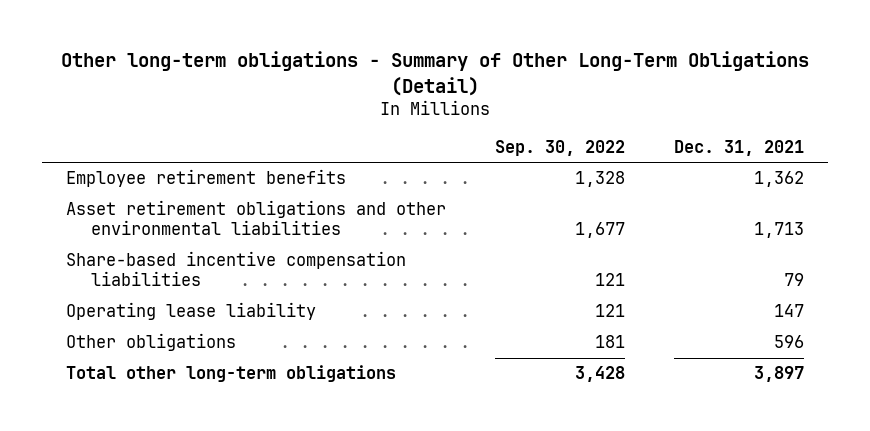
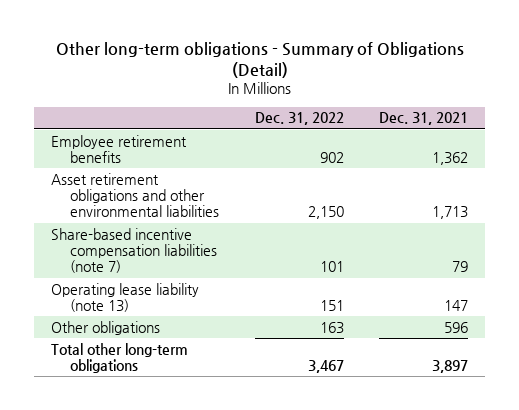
[60,51,809,96] Other long-term obligations - Summary of Other Long-Term Obligations (Detail) -> [55,42,464,79] Other long-term obligations - Summary of Obligations (Detail)
[494,139,625,156] Sep. 30, 2022 -> none
none -> [254,112,344,126] Dec. 31, 2022
[65,251,406,287] Share-based incentive compensation liabilities -> [51,227,218,274] Share-based incentive compensation liabilities (note 7)
[65,302,316,321] Operating lease liability -> [51,282,200,313] Operating lease liability (note 13)

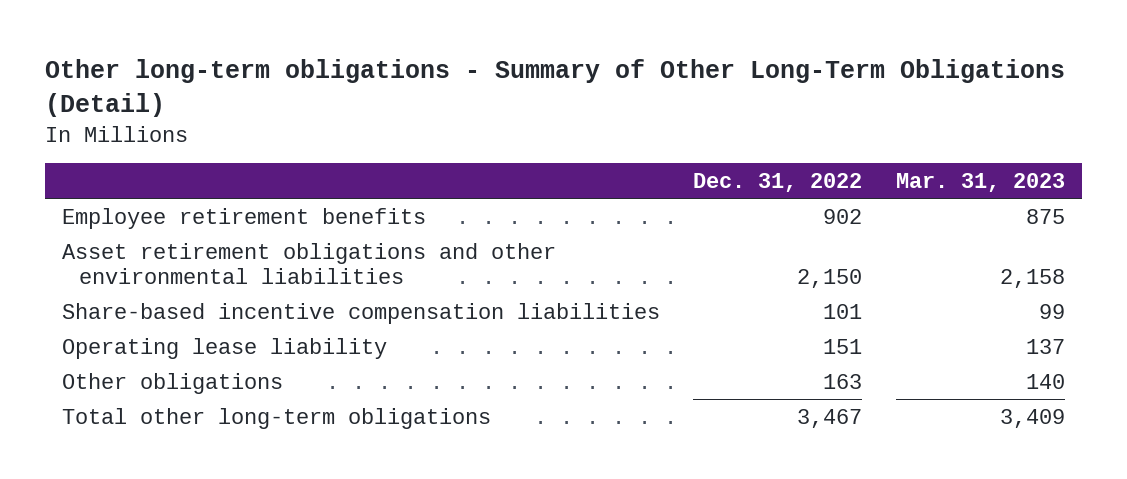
[55,42,464,79] Other long-term obligations - Summary of Obligations (Detail) -> [44,59,1065,118] Other long-term obligations - Summary of Other Long-Term Obligations (Detail)
[378,112,468,126] Dec. 31, 2021 -> none
none -> [896,173,1066,193] Mar. 31, 2023
[51,227,218,274] Share-based incentive compensation liabilities (note 7) -> [61,302,660,324] Share-based incentive compensation liabilities
[51,282,200,313] Operating lease liability (note 13) -> [61,337,387,359] Operating lease liability

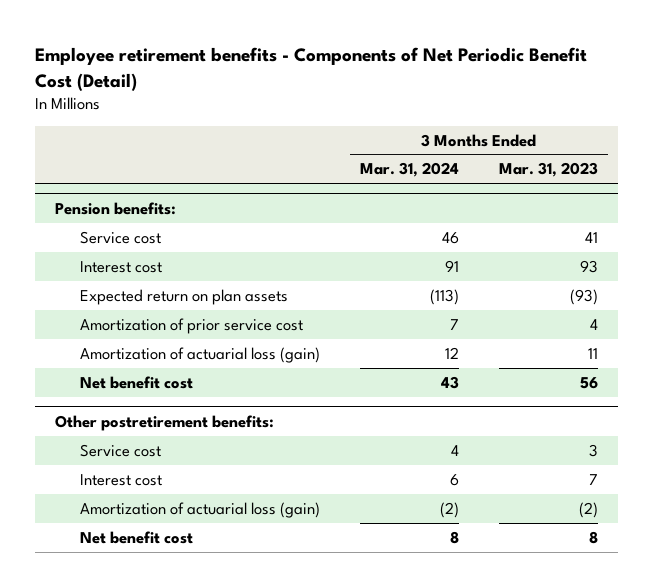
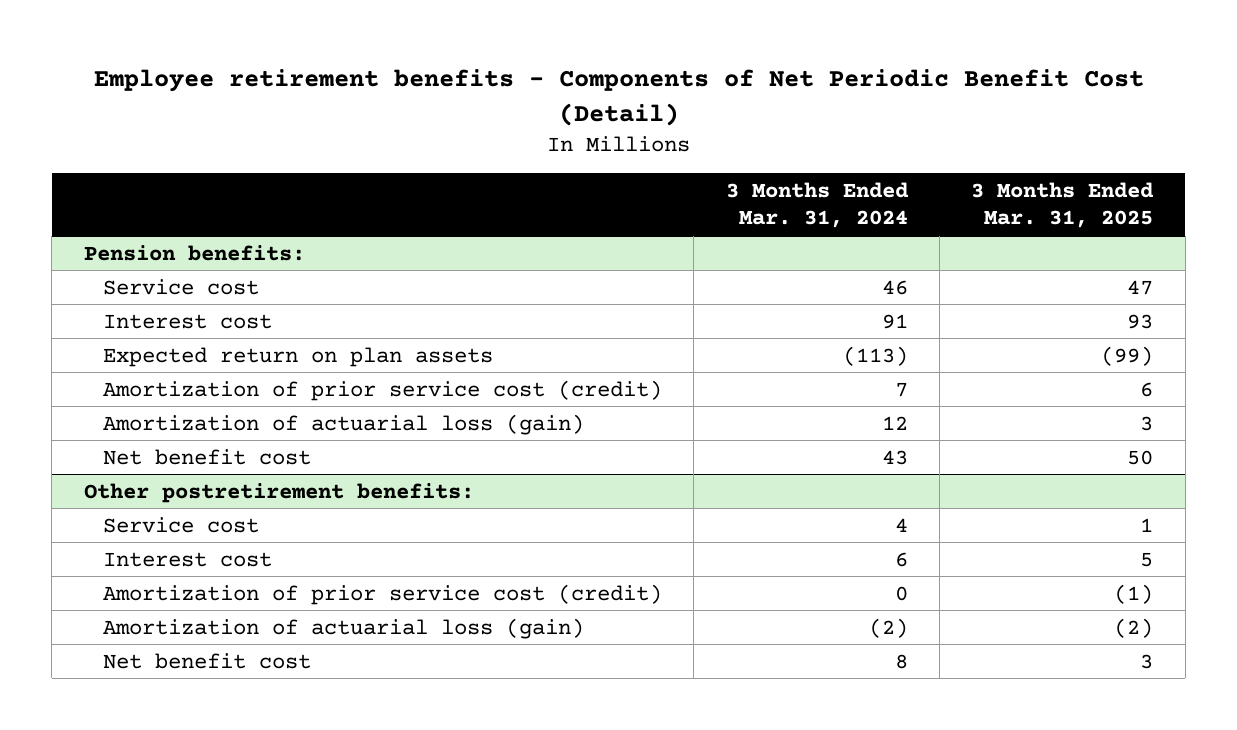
[498,162,598,178] Mar. 31, 2023 -> none
none -> [971,181,1155,229] 3 Months Ended Mar. 31, 2025
[79,317,303,334] Amortization of prior service cost -> [102,379,662,401] Amortization of prior service cost (credit)
none -> [102,583,662,605] Amortization of prior service cost (credit)

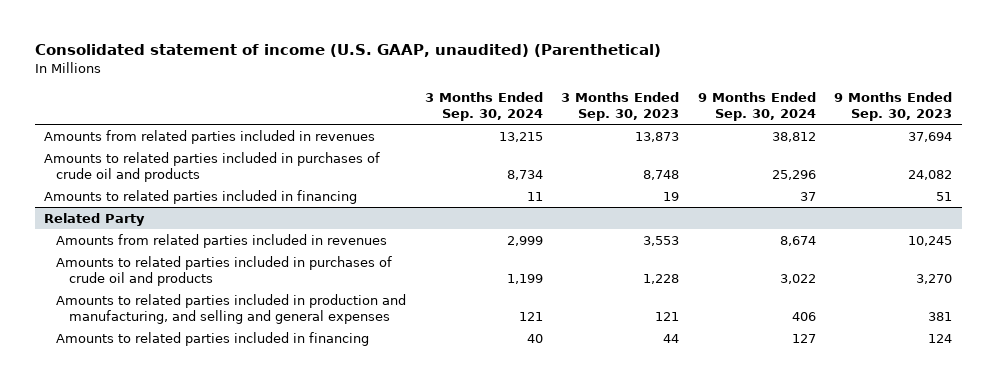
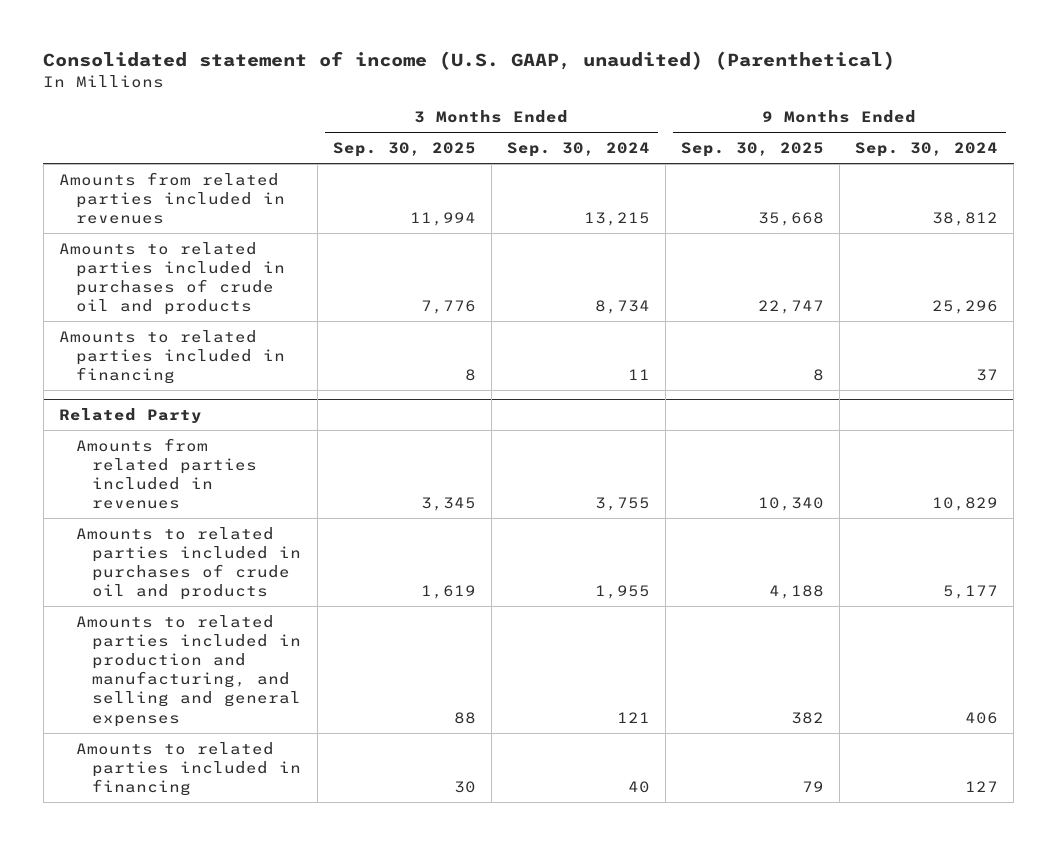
[561,92,680,121] 3 Months Ended Sep. 30, 2023 -> none
[834,92,953,121] 9 Months Ended Sep. 30, 2023 -> none
none -> [332,142,476,158] Sep. 30, 2025
none -> [680,142,824,158] Sep. 30, 2025
[506,235,543,246] 2,999 -> [594,497,650,512] 3,755
[779,235,816,246] 8,674 -> [931,497,998,512] 10,829
[506,273,543,284] 1,199 -> [594,585,650,600] 1,955
[779,273,816,284] 3,022 -> [942,585,998,600] 5,177

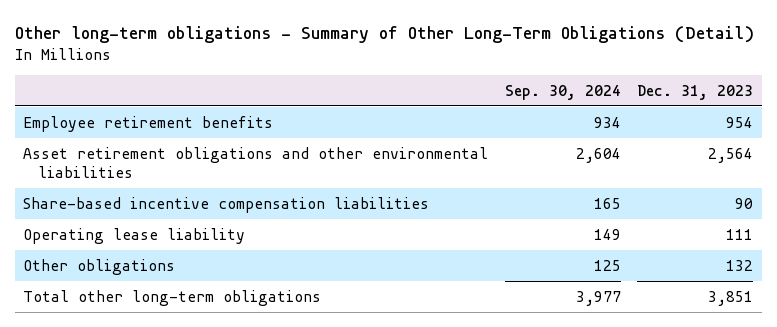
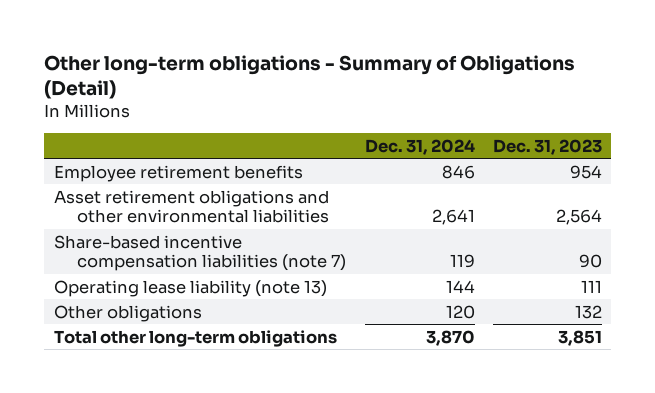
[15,25,755,43] Other long-term obligations - Summary of Other Long-Term Obligations (Detail) -> [44,54,576,99] Other long-term obligations - Summary of Obligations (Detail)
[504,84,621,100] Sep. 30, 2024 -> none
none -> [364,138,475,155] Dec. 31, 2024
[23,196,430,213] Share-based incentive compensation liabilities -> [53,234,347,272] Share-based incentive compensation liabilities (note 7)
[23,227,246,244] Operating lease liability -> [53,279,327,297] Operating lease liability (note 13)

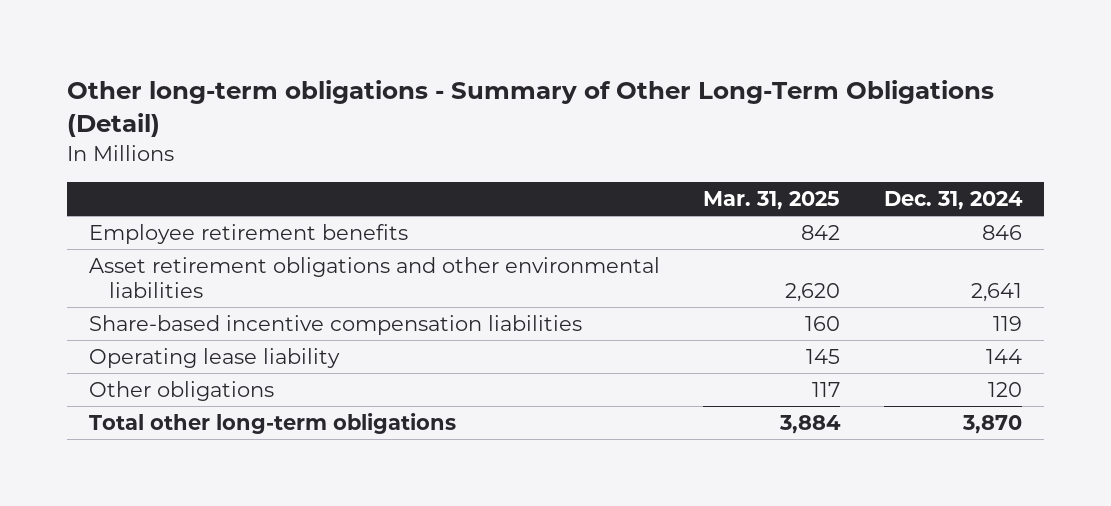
[44,54,576,99] Other long-term obligations - Summary of Obligations (Detail) -> [66,80,994,138] Other long-term obligations - Summary of Other Long-Term Obligations (Detail)
[492,138,602,155] Dec. 31, 2023 -> none
none -> [703,190,841,210] Mar. 31, 2025
[53,234,347,272] Share-based incentive compensation liabilities (note 7) -> [88,314,582,335] Share-based incentive compensation liabilities
[53,279,327,297] Operating lease liability (note 13) -> [88,347,340,368] Operating lease liability

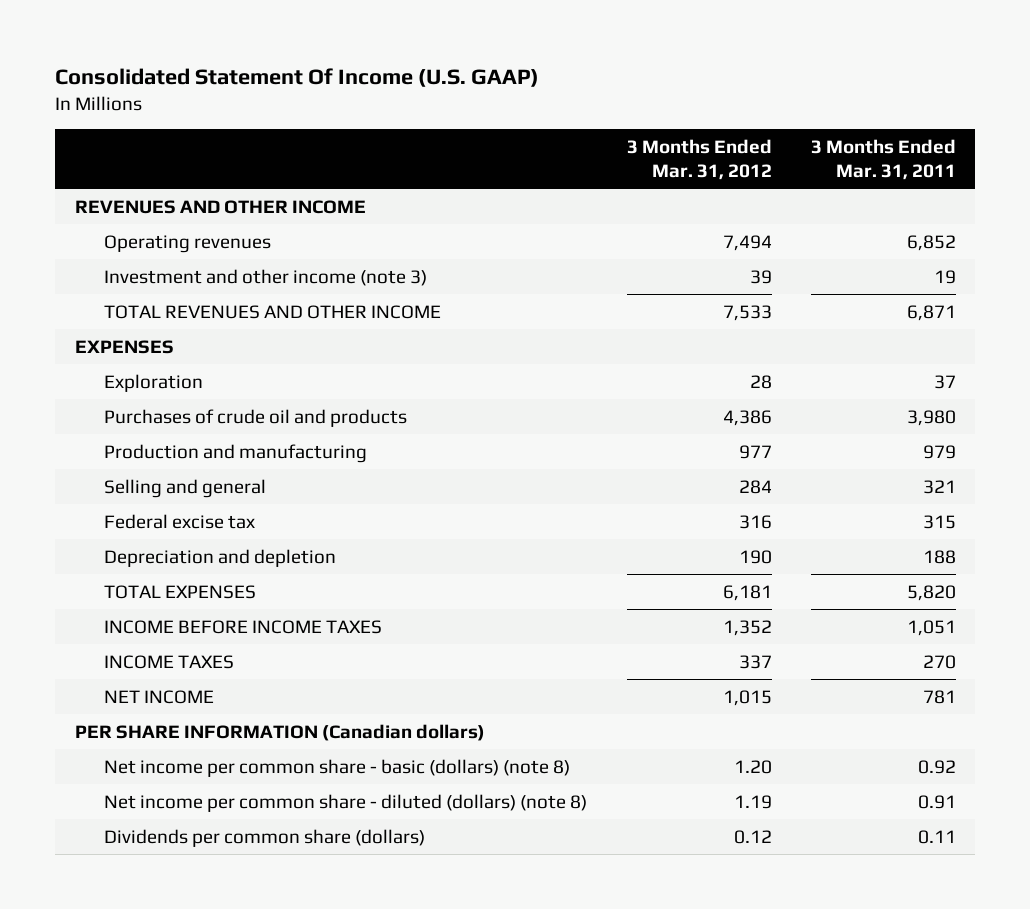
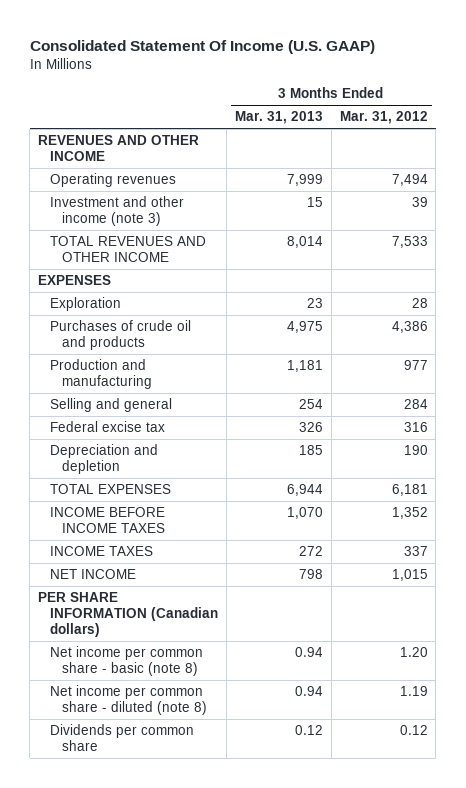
[810,138,956,180] 3 Months Ended Mar. 31, 2011 -> none
none -> [234,111,323,125] Mar. 31, 2013
[104,758,571,777] Net income per common share - basic (dollars) (note 8) -> [50,646,204,677] Net income per common share - basic (note 8)
[104,793,588,812] Net income per common share - diluted (dollars) (note 8) -> [50,685,208,716] Net income per common share - diluted (note 8)
[104,828,426,847] Dividends per common share (dollars) -> [50,724,195,752] Dividends per common share

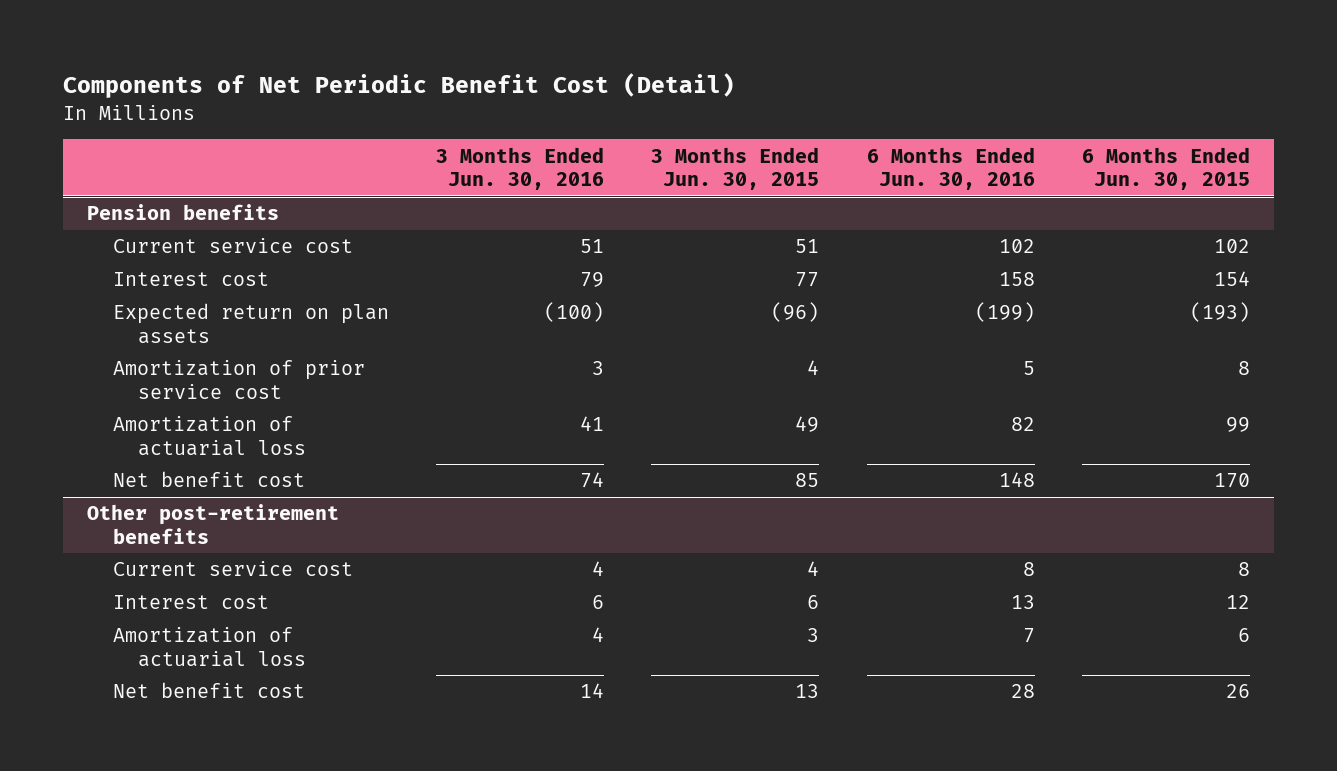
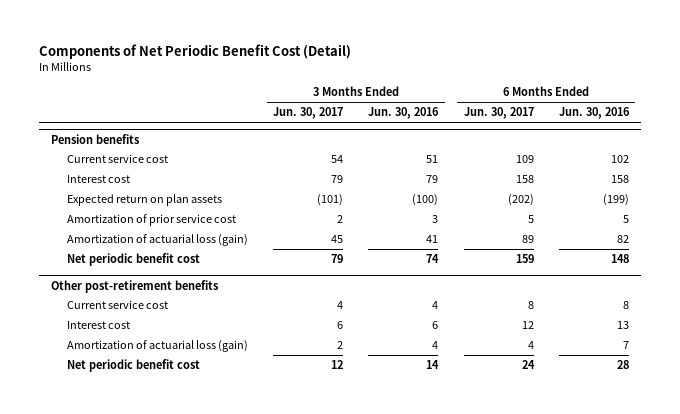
[651,146,820,190] 3 Months Ended Jun. 30, 2015 -> none
[1082,146,1251,190] 6 Months Ended Jun. 30, 2015 -> none
none -> [273,107,344,120] Jun. 30, 2017
none -> [463,107,534,120] Jun. 30, 2017
[112,416,307,456] Amortization of actuarial loss -> [67,233,249,246] Amortization of actuarial loss (gain)
[112,471,305,488] Net benefit cost -> [67,252,201,266] Net periodic benefit cost
[112,627,307,667] Amortization of actuarial loss -> [67,339,249,352] Amortization of actuarial loss (gain)
[112,682,305,699] Net benefit cost -> [67,358,201,372] Net periodic benefit cost

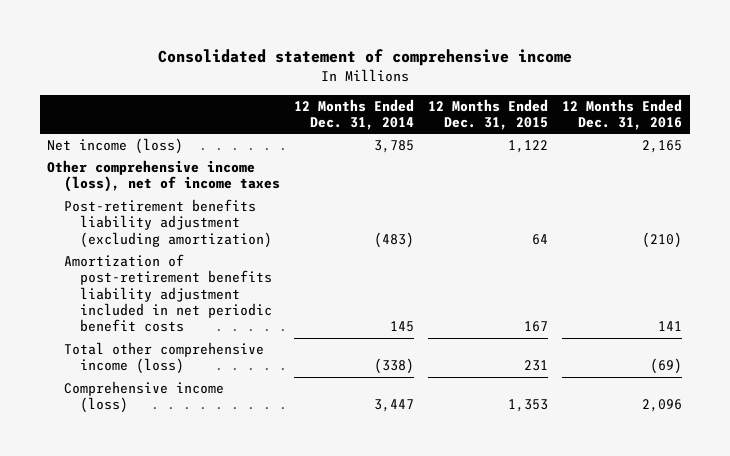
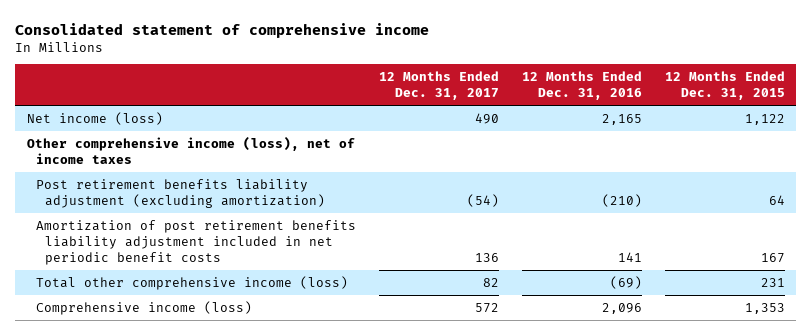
[293,98,414,130] 12 Months Ended Dec. 31, 2014 -> none
none -> [378,70,499,100] 12 Months Ended Dec. 31, 2017
[63,199,273,248] Post-retirement benefits liability adjustment (excluding amortization) -> [36,178,326,208] Post retirement benefits liability adjustment (excluding amortization)
[63,254,273,333] Amortization of post-retirement benefits liability adjustment included in net periodic benefit costs -> [36,219,357,265] Amortization of post retirement benefits liability adjustment included in net periodic benefit costs

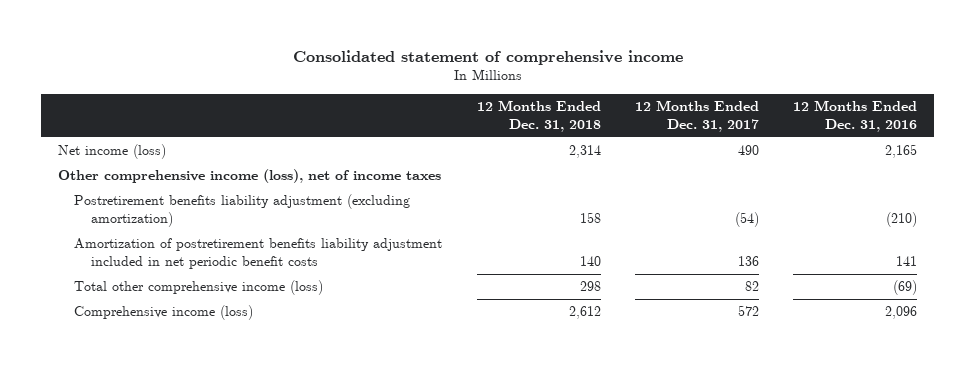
[664,70,785,100] 12 Months Ended Dec. 31, 2015 -> none
none -> [476,100,601,132] 12 Months Ended Dec. 31, 2018
[36,178,326,208] Post retirement benefits liability adjustment (excluding amortization) -> [74,194,411,227] Postretirement benefits liability adjustment (excluding amortization)
[36,219,357,265] Amortization of post retirement benefits liability adjustment included in net periodic benefit costs -> [74,238,443,269] Amortization of postretirement benefits liability adjustment included in net periodic benefit costs

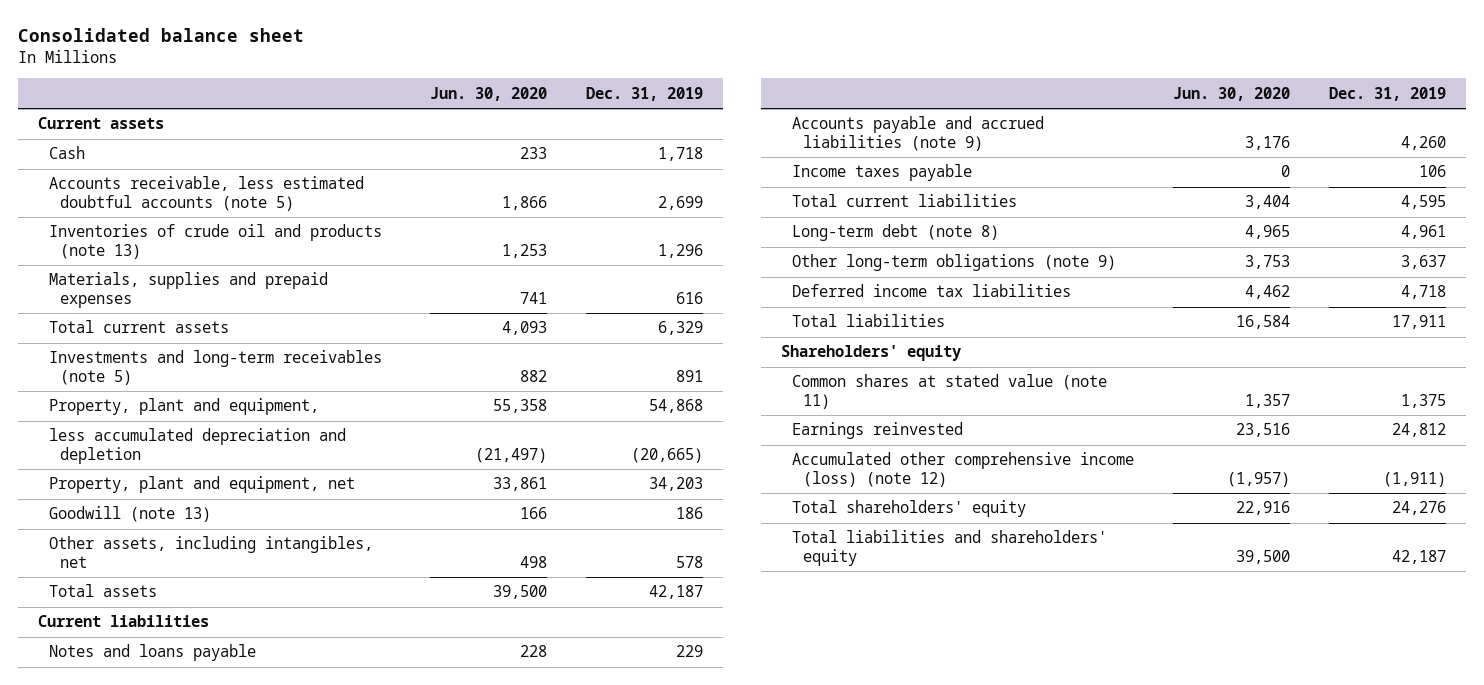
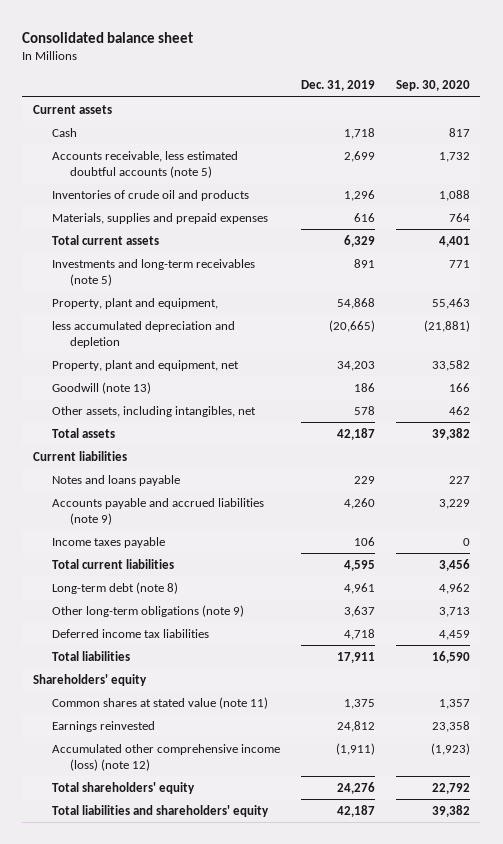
[430,86,548,101] Jun. 30, 2020 -> none
none -> [395,80,470,92] Sep. 30, 2020
[48,224,382,259] Inventories of crude oil and products (note 13) -> [51,189,249,201] Inventories of crude oil and products

